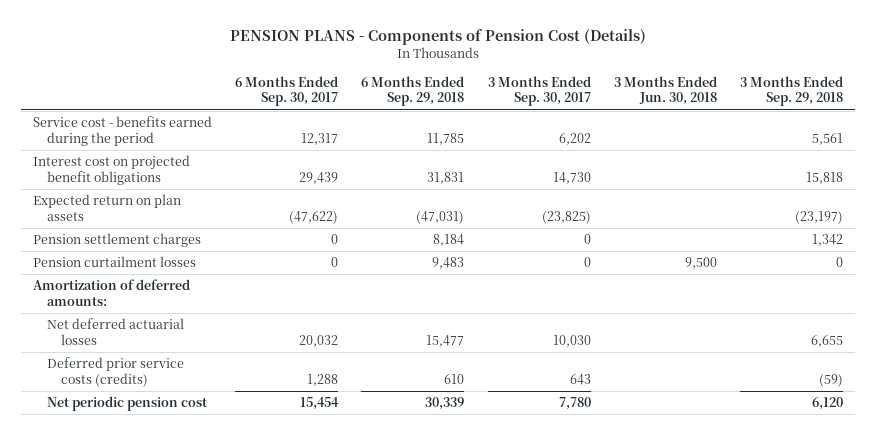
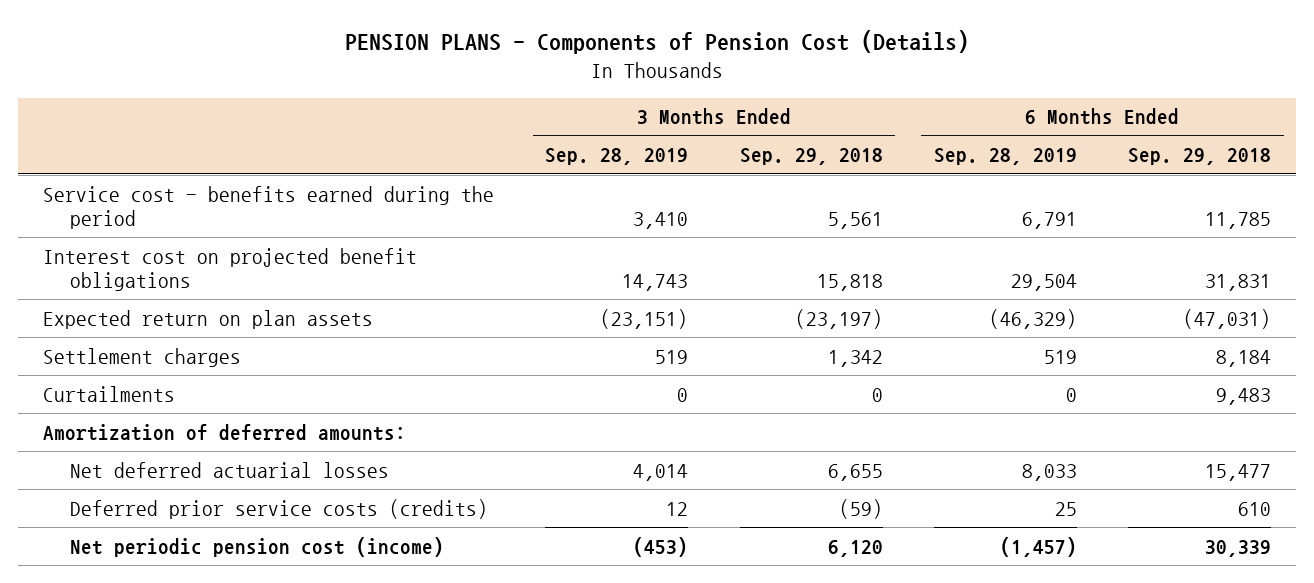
[235,75,339,107] 6 Months Ended Sep. 30, 2017 -> none
[487,75,591,107] 3 Months Ended Sep. 30, 2017 -> none
[613,75,717,106] 3 Months Ended Jun. 30, 2018 -> none
none -> [545,148,689,166] Sep. 28, 2019
none -> [933,148,1077,166] Sep. 28, 2019
[32,233,201,248] Pension settlement charges -> [43,347,242,367] Settlement charges
[32,256,196,268] Pension curtailment losses -> [43,385,176,402] Curtailments
[47,396,208,412] Net periodic pension cost -> [69,536,444,557] Net periodic pension cost (income)

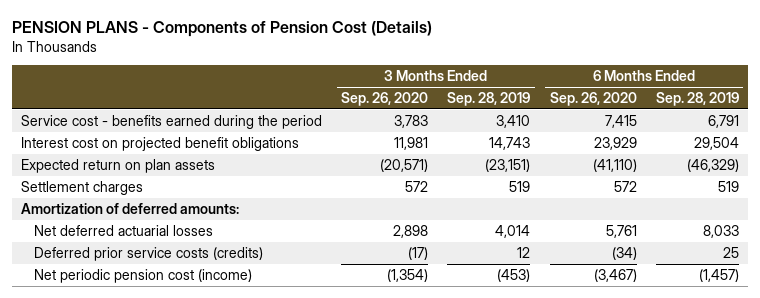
[739,148,883,166] Sep. 29, 2018 -> none
[1127,148,1271,166] Sep. 29, 2018 -> none
none -> [341,91,429,106] Sep. 26, 2020
none -> [549,91,637,106] Sep. 26, 2020
[43,385,176,402] Curtailments -> none

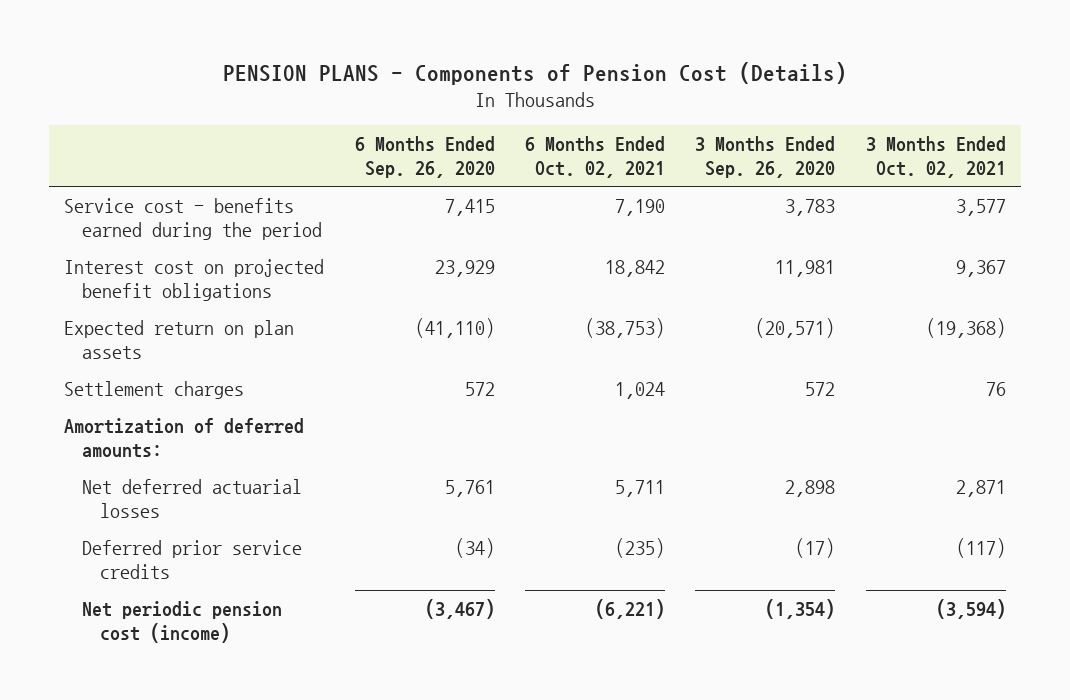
[447,91,531,106] Sep. 28, 2019 -> none
[655,91,739,106] Sep. 28, 2019 -> none
none -> [525,136,666,178] 6 Months Ended Oct. 02, 2021
none -> [865,136,1006,178] 3 Months Ended Oct. 02, 2021
[33,246,263,261] Deferred prior service costs (credits) -> [82,539,303,579] Deferred prior service credits

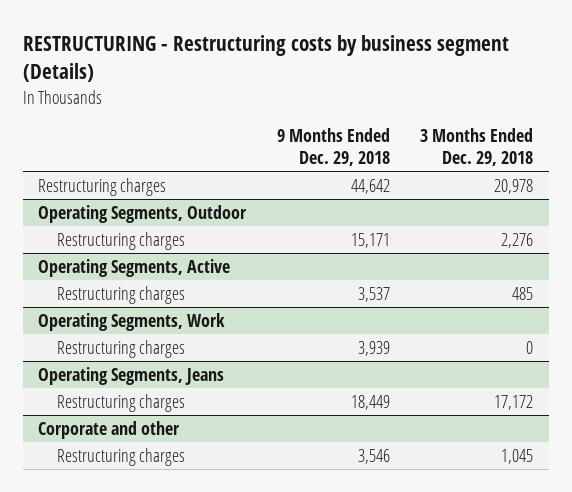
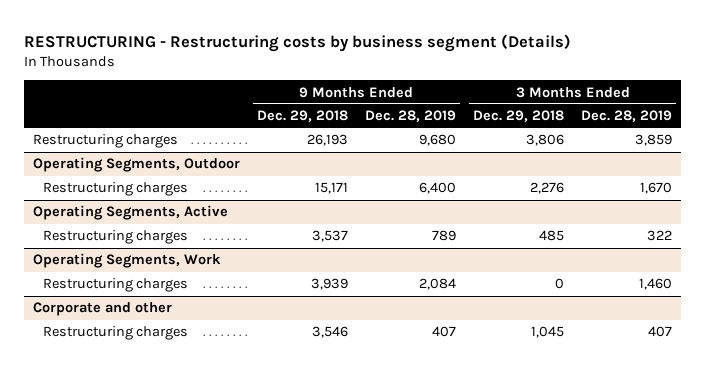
none -> [364,110,456,123] Dec. 28, 2019
none -> [581,110,673,123] Dec. 28, 2019
[350,179,390,195] 44,642 -> [306,134,348,147] 26,193
[494,179,534,195] 20,978 -> [526,134,565,147] 3,806
[38,367,225,386] Operating Segments, Jeans -> none
[57,394,186,413] Restructuring charges -> none

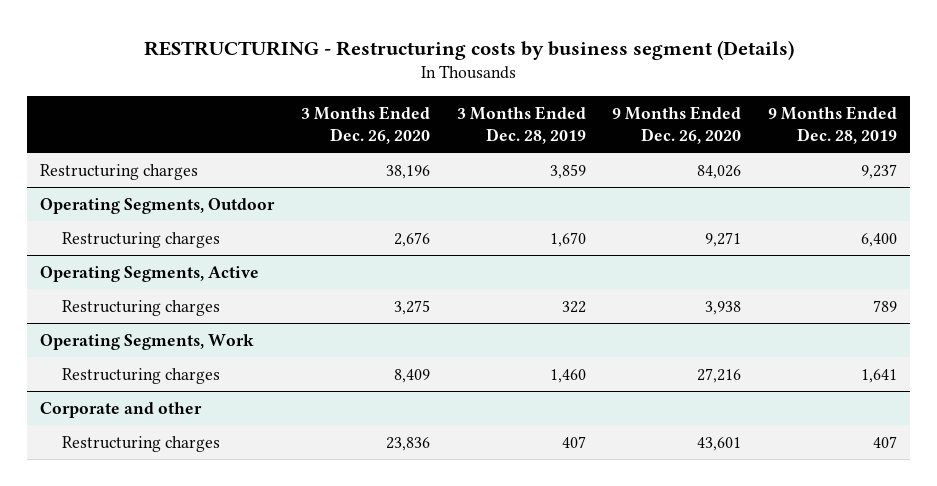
[256,110,348,123] Dec. 29, 2018 -> none
[473,110,565,123] Dec. 29, 2018 -> none
none -> [301,105,431,145] 3 Months Ended Dec. 26, 2020
none -> [612,105,742,145] 9 Months Ended Dec. 26, 2020
[418,134,456,147] 9,680 -> [860,163,897,179] 9,237
[418,278,456,291] 2,084 -> [860,368,897,383] 1,641

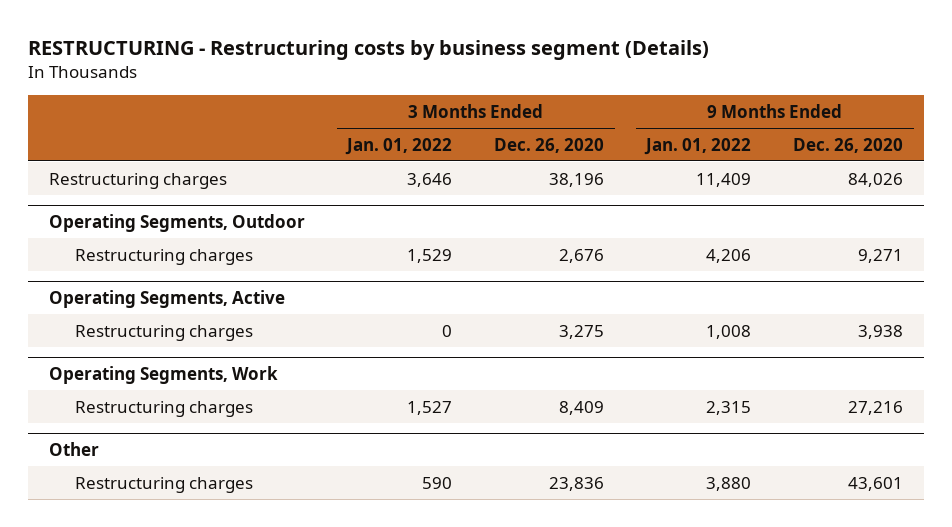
[456,105,586,145] 3 Months Ended Dec. 28, 2019 -> none
[767,105,897,145] 9 Months Ended Dec. 28, 2019 -> none
none -> [345,137,453,155] Jan. 01, 2022
none -> [644,137,752,155] Jan. 01, 2022
[40,401,203,418] Corporate and other -> [49,442,100,457] Other

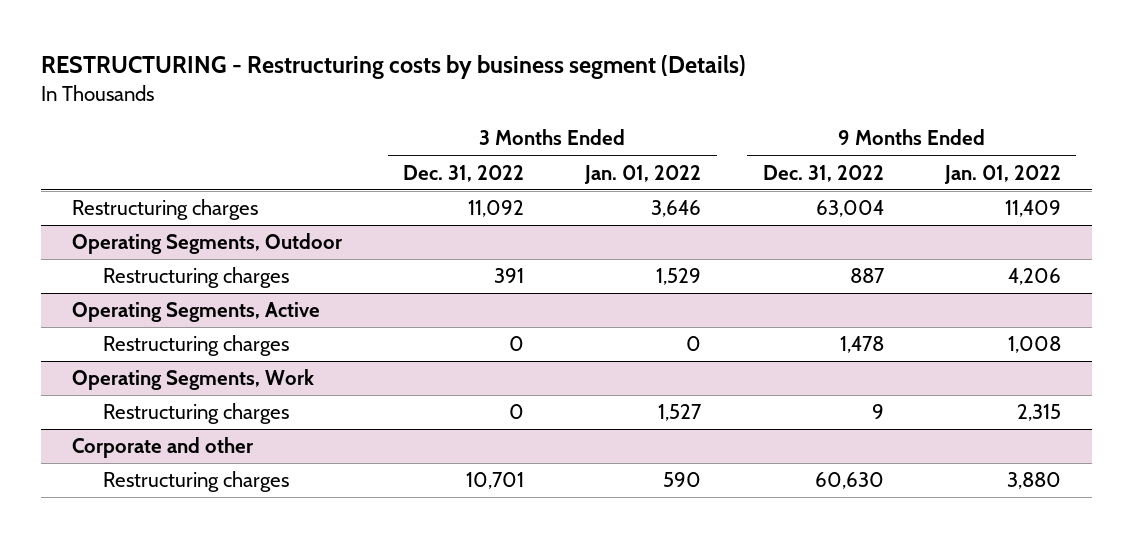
[494,137,605,153] Dec. 26, 2020 -> none
[793,137,904,153] Dec. 26, 2020 -> none
none -> [403,164,525,182] Dec. 31, 2022
none -> [762,164,884,182] Dec. 31, 2022
[49,442,100,457] Other -> [71,437,254,459] Corporate and other

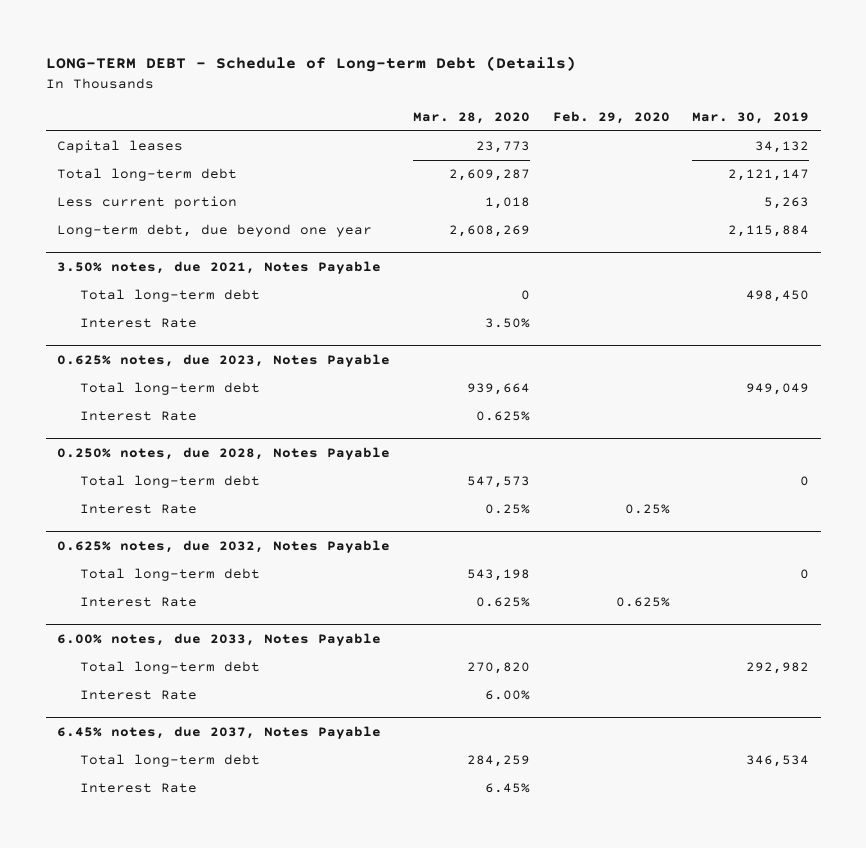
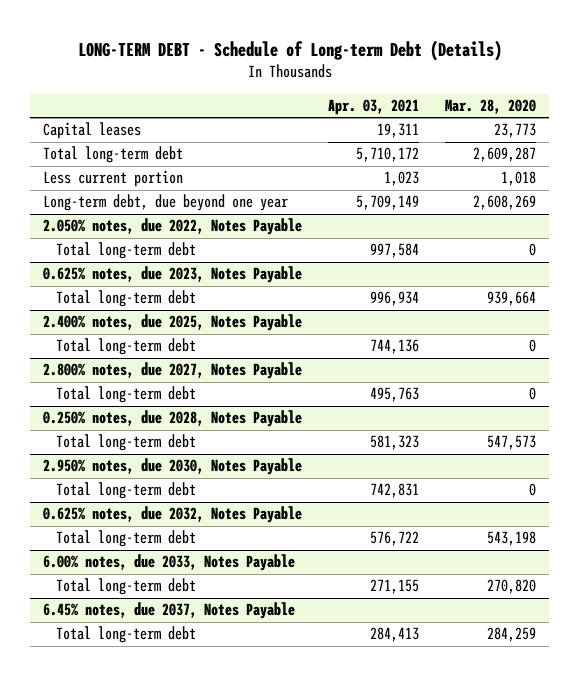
[552,110,670,124] Feb. 29, 2020 -> none
[692,111,810,124] Mar. 30, 2019 -> none
none -> [328,99,420,116] Apr. 03, 2021
[56,261,381,275] 3.50% notes, due 2021, Notes Payable -> none
none -> [43,218,303,236] 2.050% notes, due 2022, Notes Payable
[79,318,197,329] Interest Rate -> none
[79,411,197,422] Interest Rate -> none
none -> [43,314,303,332] 2.400% notes, due 2025, Notes Payable
none -> [55,338,196,356] Total long-term debt
none -> [43,362,303,380] 2.800% notes, due 2027, Notes Payable
none -> [55,386,196,404] Total long-term debt
[79,504,197,515] Interest Rate -> none
none -> [43,458,303,476] 2.950% notes, due 2030, Notes Payable
none -> [55,482,196,500] Total long-term debt
[79,597,197,608] Interest Rate -> none
[79,690,197,701] Interest Rate -> none
[79,783,197,794] Interest Rate -> none

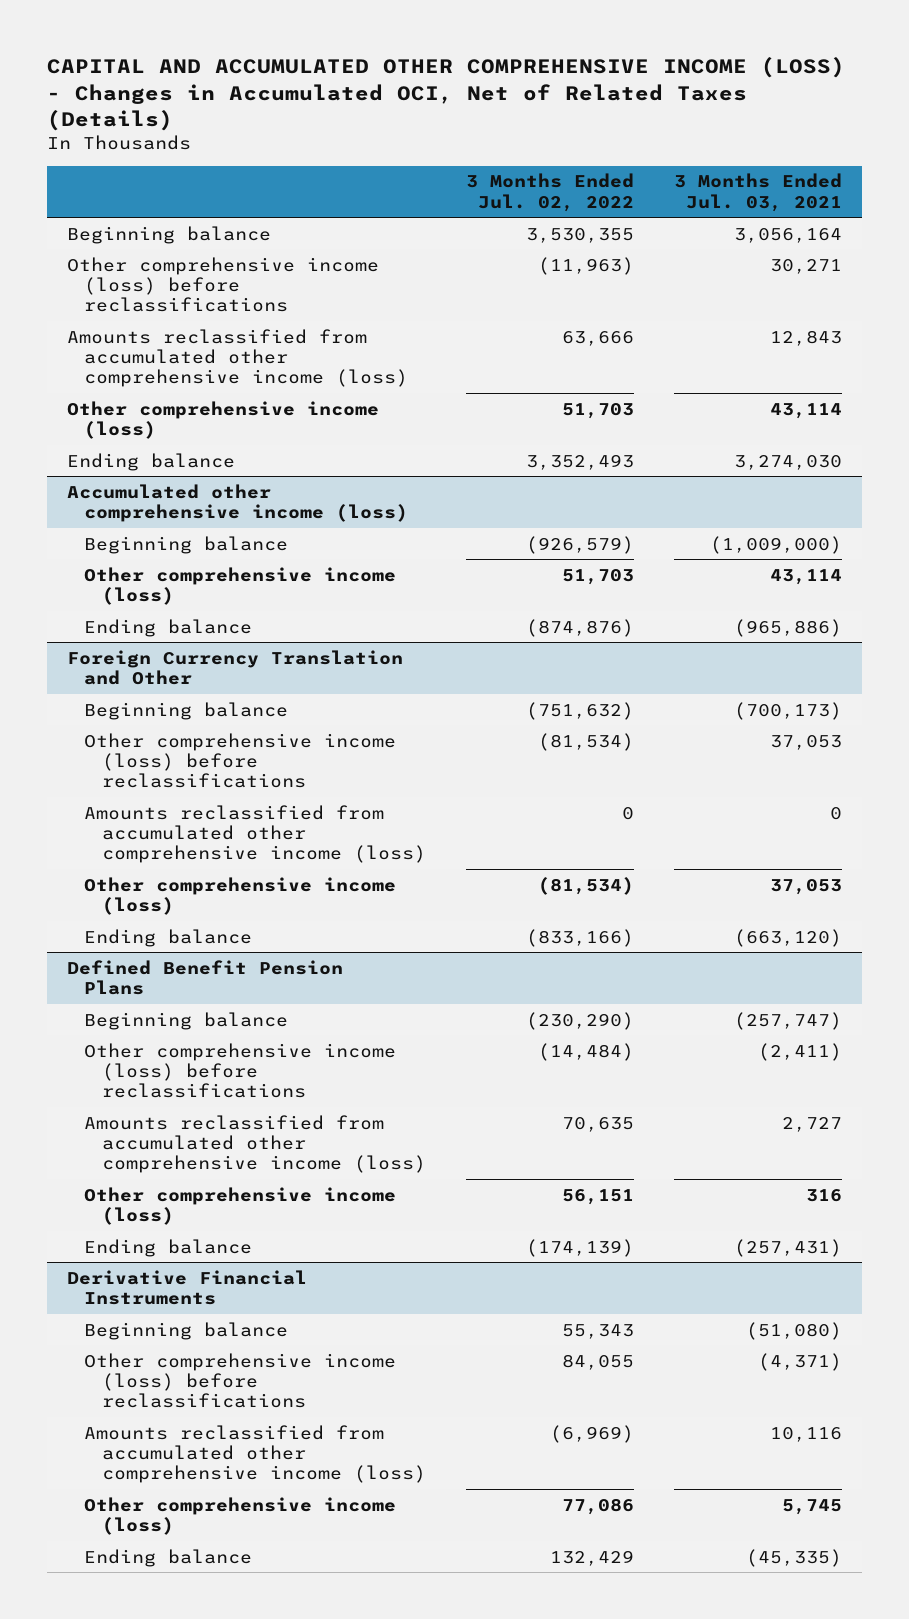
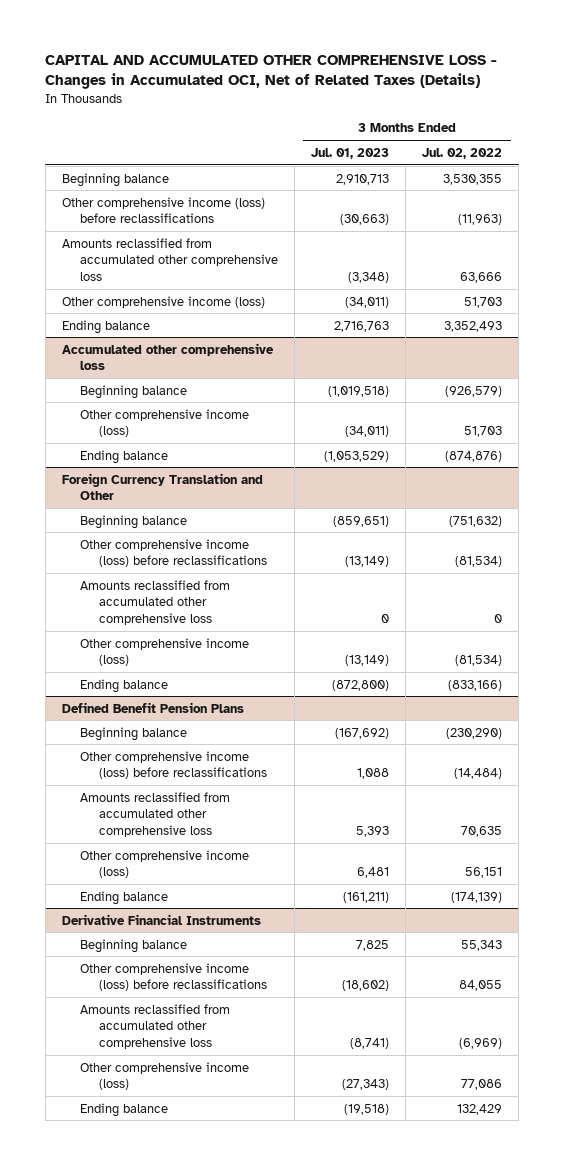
[47,57,846,131] CAPITAL AND ACCUMULATED OTHER COMPREHENSIVE INCOME (LOSS) - Changes in Accumulated OCI, Net of Related Taxes (Details) -> [45,55,498,90] CAPITAL AND ACCUMULATED OTHER COMPREHENSIVE LOSS - Changes in Accumulated OCI, Net of Related Taxes (Details)
[674,173,843,212] 3 Months Ended Jul. 03, 2021 -> none
none -> [311,147,390,159] Jul. 01, 2023
[67,328,409,388] Amounts reclassified from accumulated other comprehensive income (loss) -> [61,237,279,281] Amounts reclassified from accumulated other comprehensive loss
[67,483,409,522] Accumulated other comprehensive income (loss) -> [61,342,274,371] Accumulated other comprehensive loss
[84,804,426,864] Amounts reclassified from accumulated other comprehensive income (loss) -> [80,579,231,625] Amounts reclassified from accumulated other comprehensive loss
[84,1114,426,1174] Amounts reclassified from accumulated other comprehensive income (loss) -> [80,791,231,837] Amounts reclassified from accumulated other comprehensive loss
[84,1424,426,1484] Amounts reclassified from accumulated other comprehensive income (loss) -> [80,1003,231,1049] Amounts reclassified from accumulated other comprehensive loss

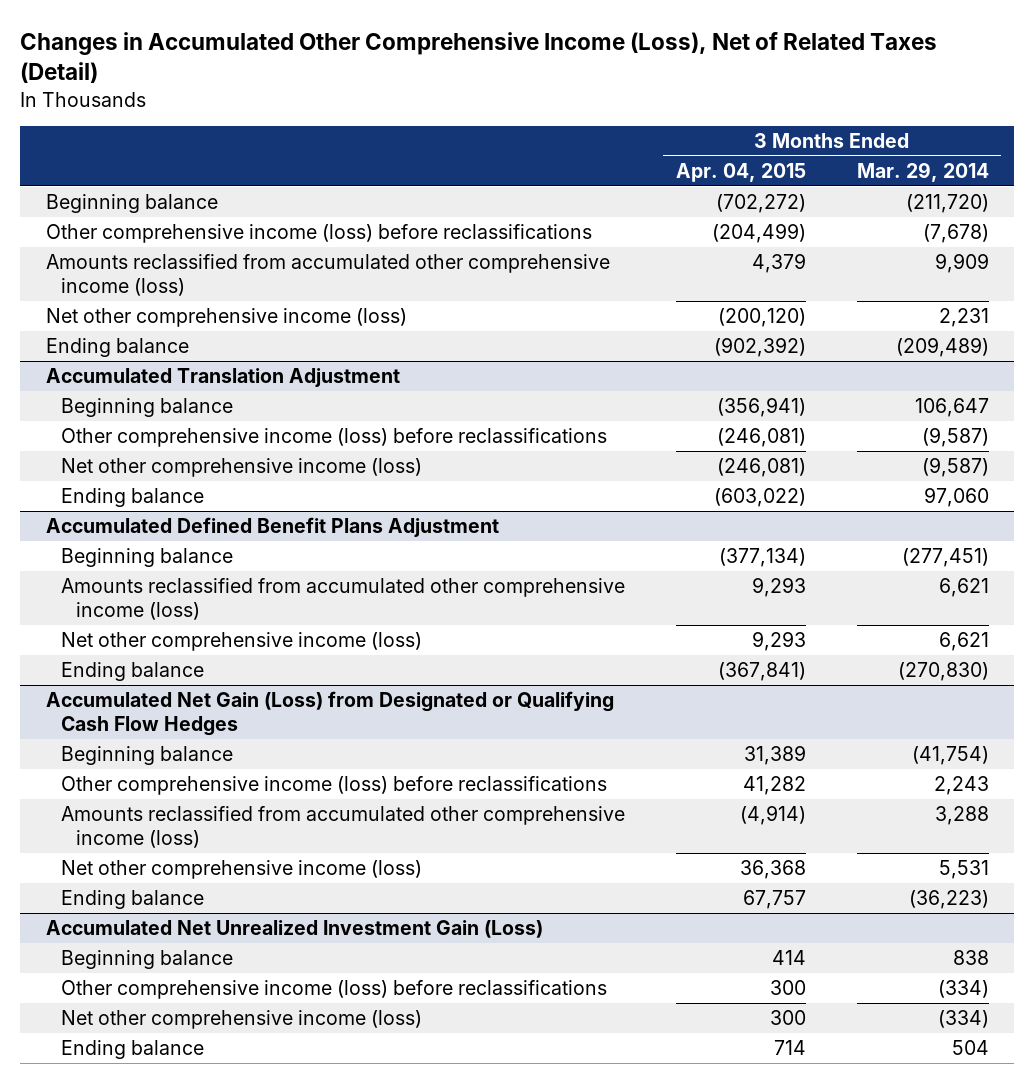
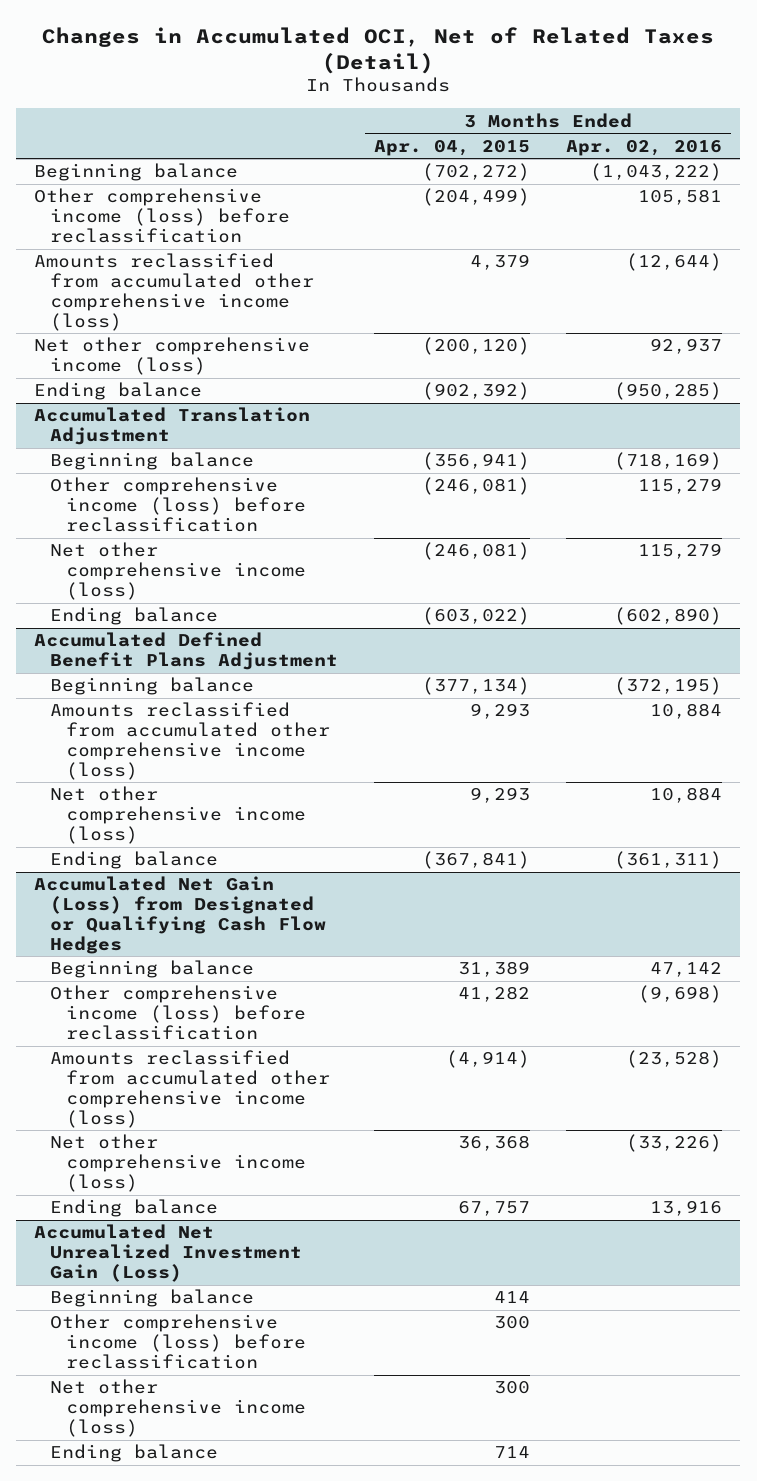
[20,32,938,84] Changes in Accumulated Other Comprehensive Income (Loss), Net of Related Taxes (Detail) -> [42,26,715,74] Changes in Accumulated OCI, Net of Related Taxes (Detail)
[856,161,989,182] Mar. 29, 2014 -> none
none -> [566,139,723,156] Apr. 02, 2016
[45,223,592,243] Other comprehensive income (loss) before reclassifications -> [34,188,291,244] Other comprehensive income (loss) before reclassification
[60,427,607,447] Other comprehensive income (loss) before reclassifications -> [50,477,306,533] Other comprehensive income (loss) before reclassification
[60,775,607,795] Other comprehensive income (loss) before reclassifications -> [50,985,306,1041] Other comprehensive income (loss) before reclassification
[60,979,607,999] Other comprehensive income (loss) before reclassifications -> [50,1314,306,1370] Other comprehensive income (loss) before reclassification

